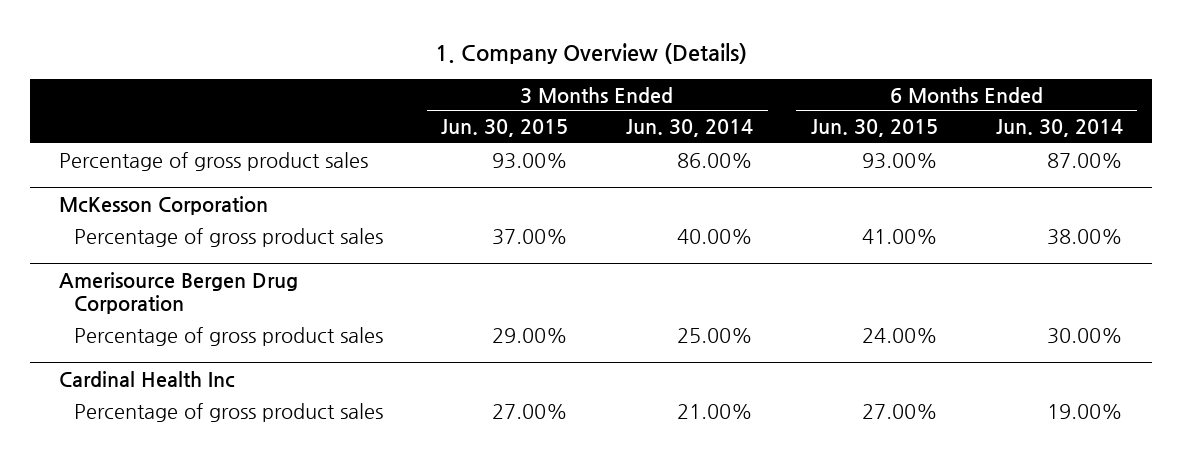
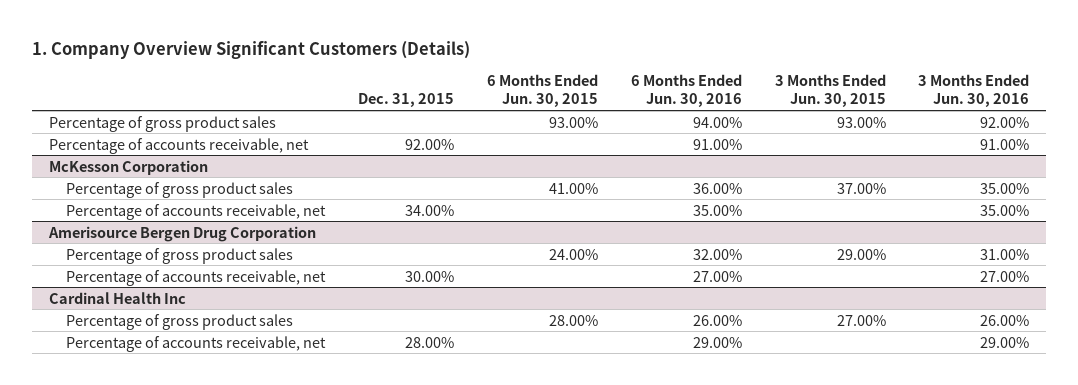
[434,42,747,64] 1. Company Overview (Details) -> [32,40,471,59] 1. Company Overview Significant Customers (Details)
[626,119,754,138] Jun. 30, 2014 -> none
[995,119,1123,138] Jun. 30, 2014 -> none
none -> [358,93,455,108] Dec. 31, 2015
none -> [630,73,742,108] 6 Months Ended Jun. 30, 2016
none -> [918,73,1030,108] 3 Months Ended Jun. 30, 2016
none -> [48,137,309,154] Percentage of accounts receivable, net
none -> [66,203,327,220] Percentage of accounts receivable, net
none -> [66,269,327,286] Percentage of accounts receivable, net
[861,403,938,419] 27.00% -> [548,314,598,326] 28.00%
none -> [66,335,327,352] Percentage of accounts receivable, net

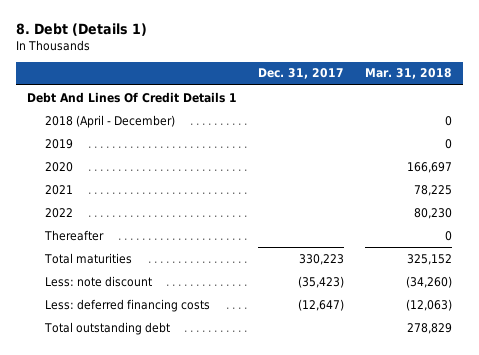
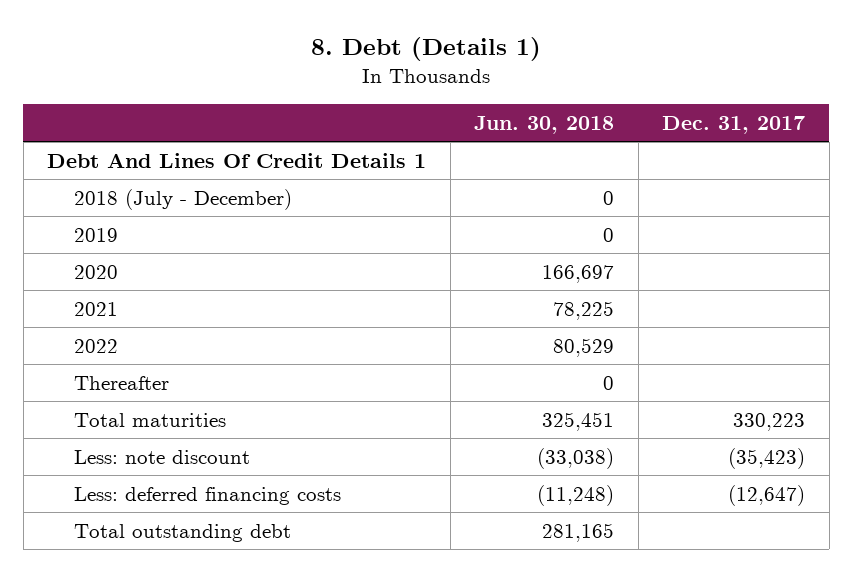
[365,68,453,80] Mar. 31, 2018 -> none
none -> [474,115,615,134] Jun. 30, 2018
[45,114,176,128] 2018 (April - December) -> [74,188,293,210] 2018 (July - December)

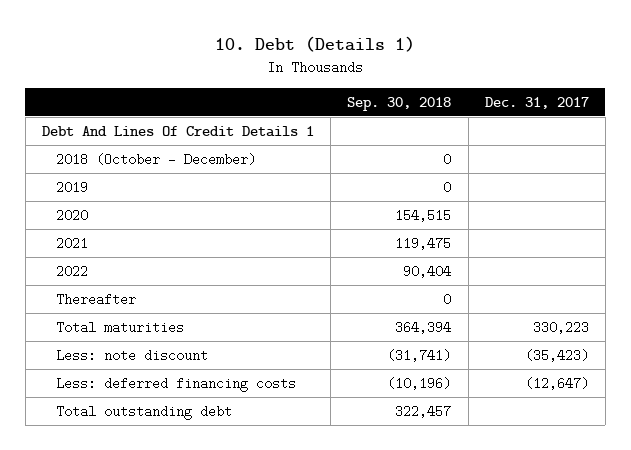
[311,37,542,62] 8. Debt (Details 1) -> [215,36,416,53] 10. Debt (Details 1)
[474,115,615,134] Jun. 30, 2018 -> none
none -> [347,97,452,112] Sep. 30, 2018
[74,188,293,210] 2018 (July - December) -> [56,152,257,166] 2018 (October - December)

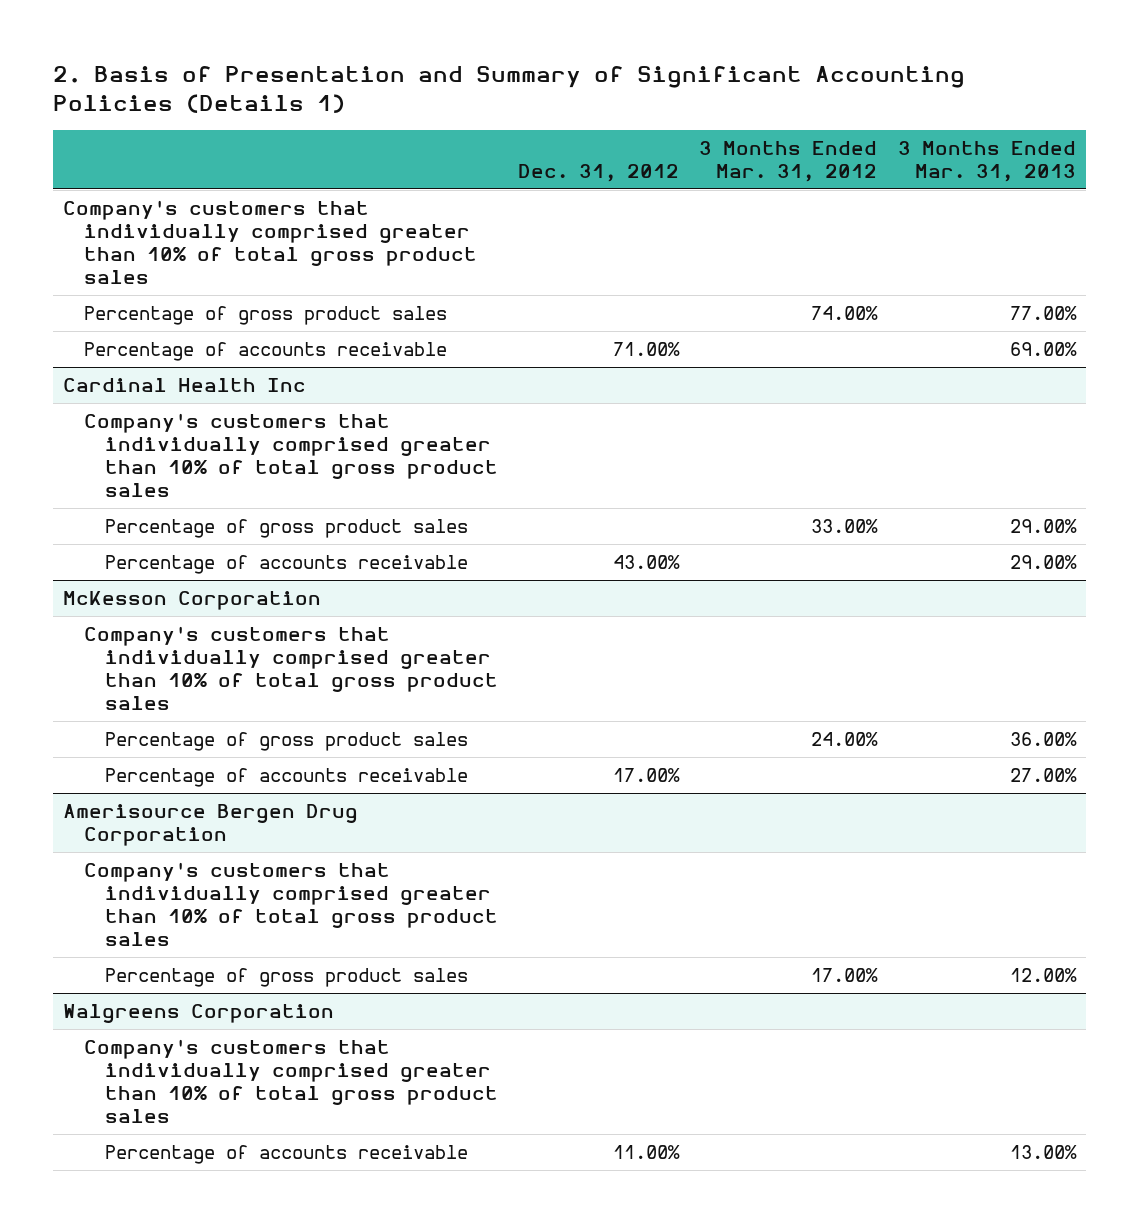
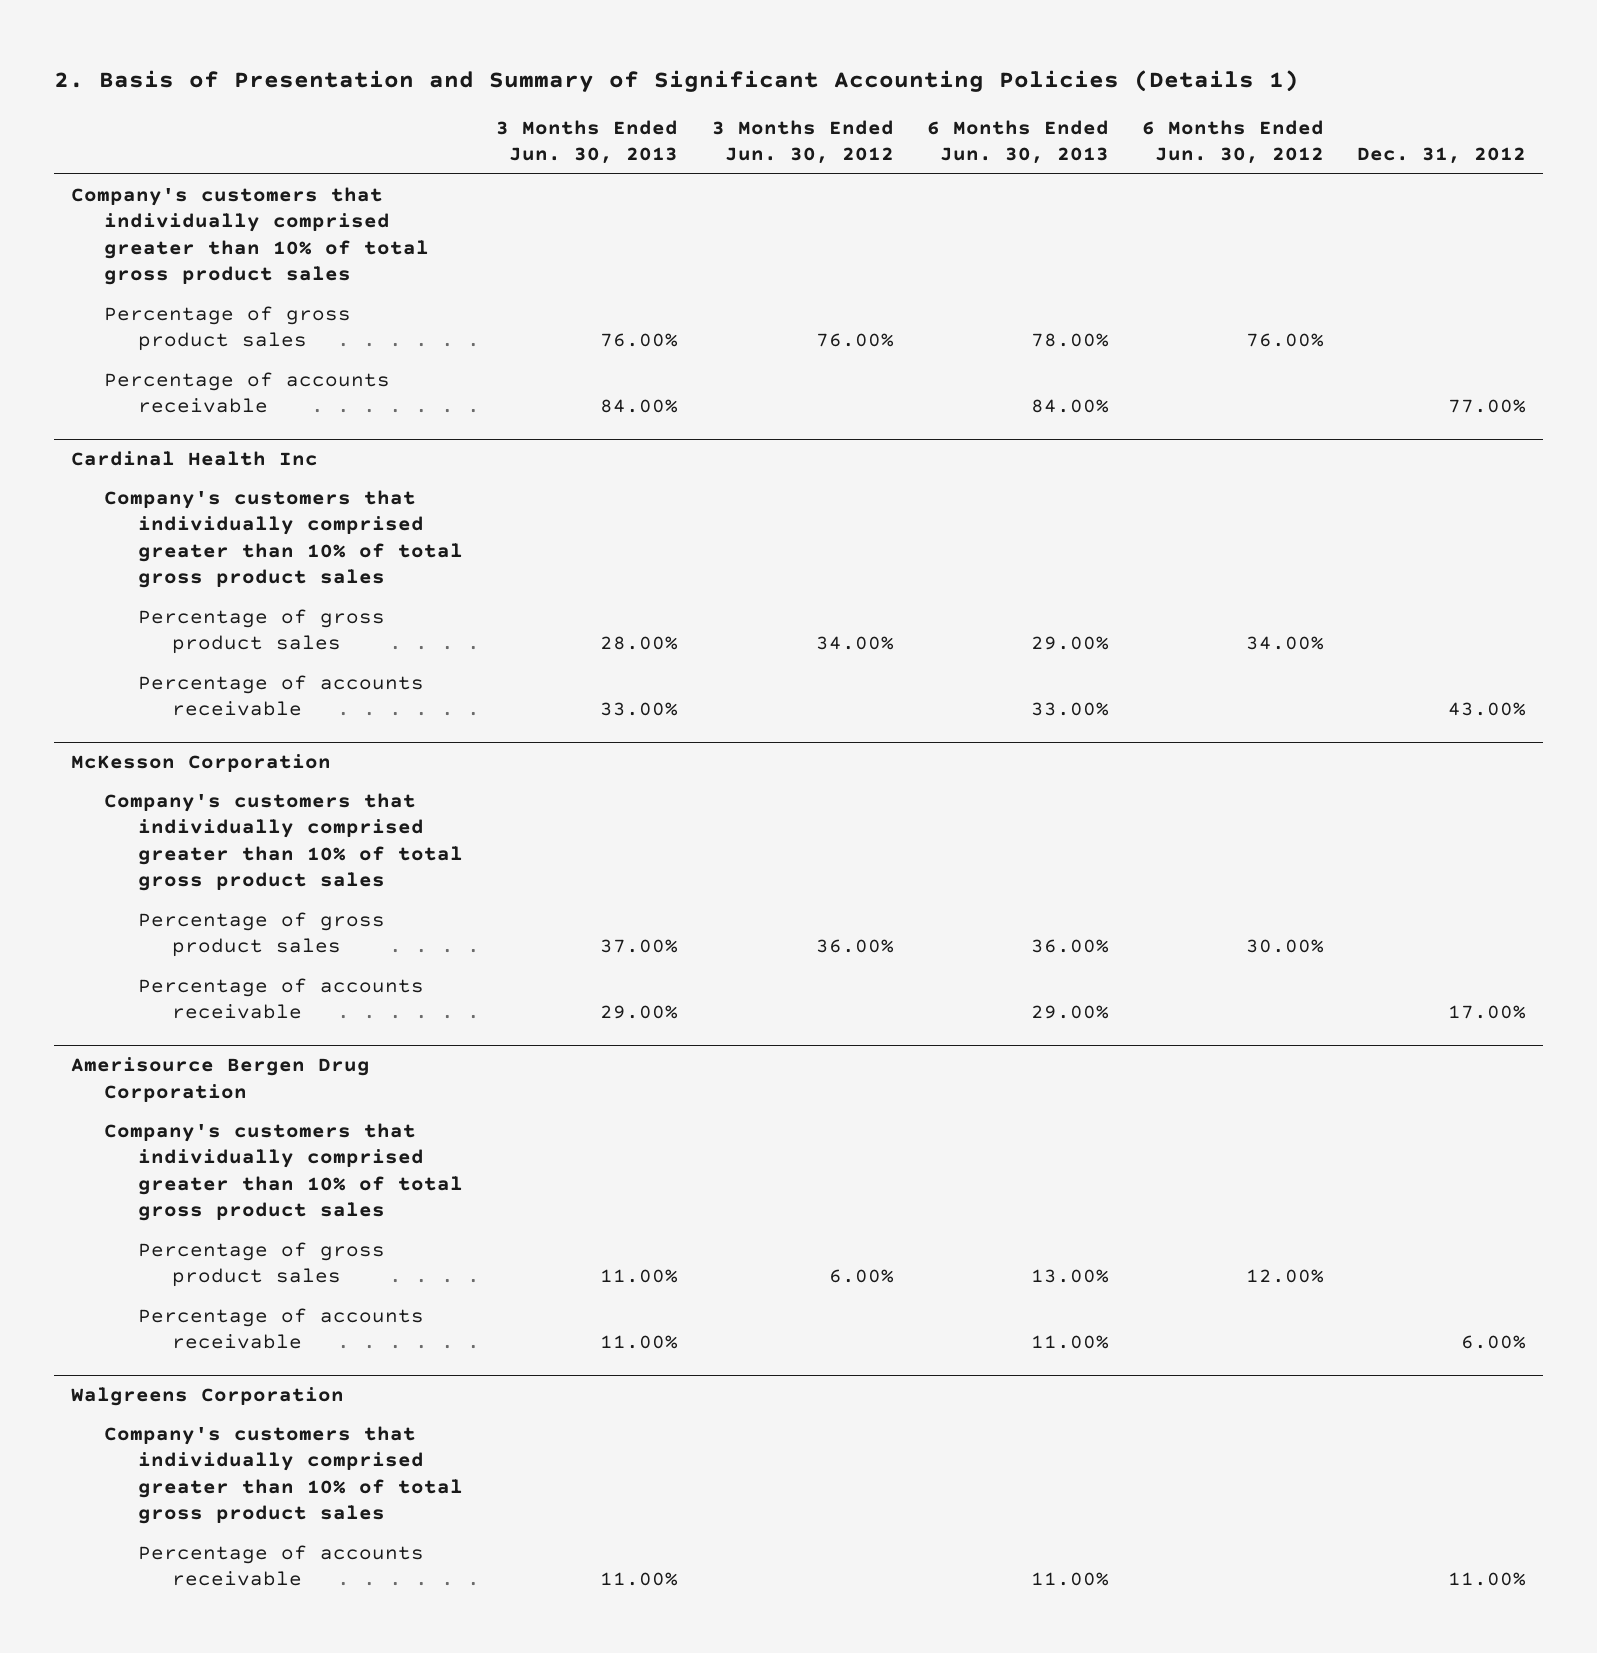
[699,140,878,182] 3 Months Ended Mar. 31, 2012 -> none
[897,140,1076,182] 3 Months Ended Mar. 31, 2013 -> none
none -> [496,119,679,165] 3 Months Ended Jun. 30, 2013
none -> [711,119,894,165] 3 Months Ended Jun. 30, 2012
none -> [926,119,1109,165] 6 Months Ended Jun. 30, 2013
none -> [1141,119,1324,165] 6 Months Ended Jun. 30, 2012
[612,342,680,357] 71.00% -> [1448,399,1527,414] 77.00%
none -> [138,1307,425,1350] Percentage of accounts receivable

